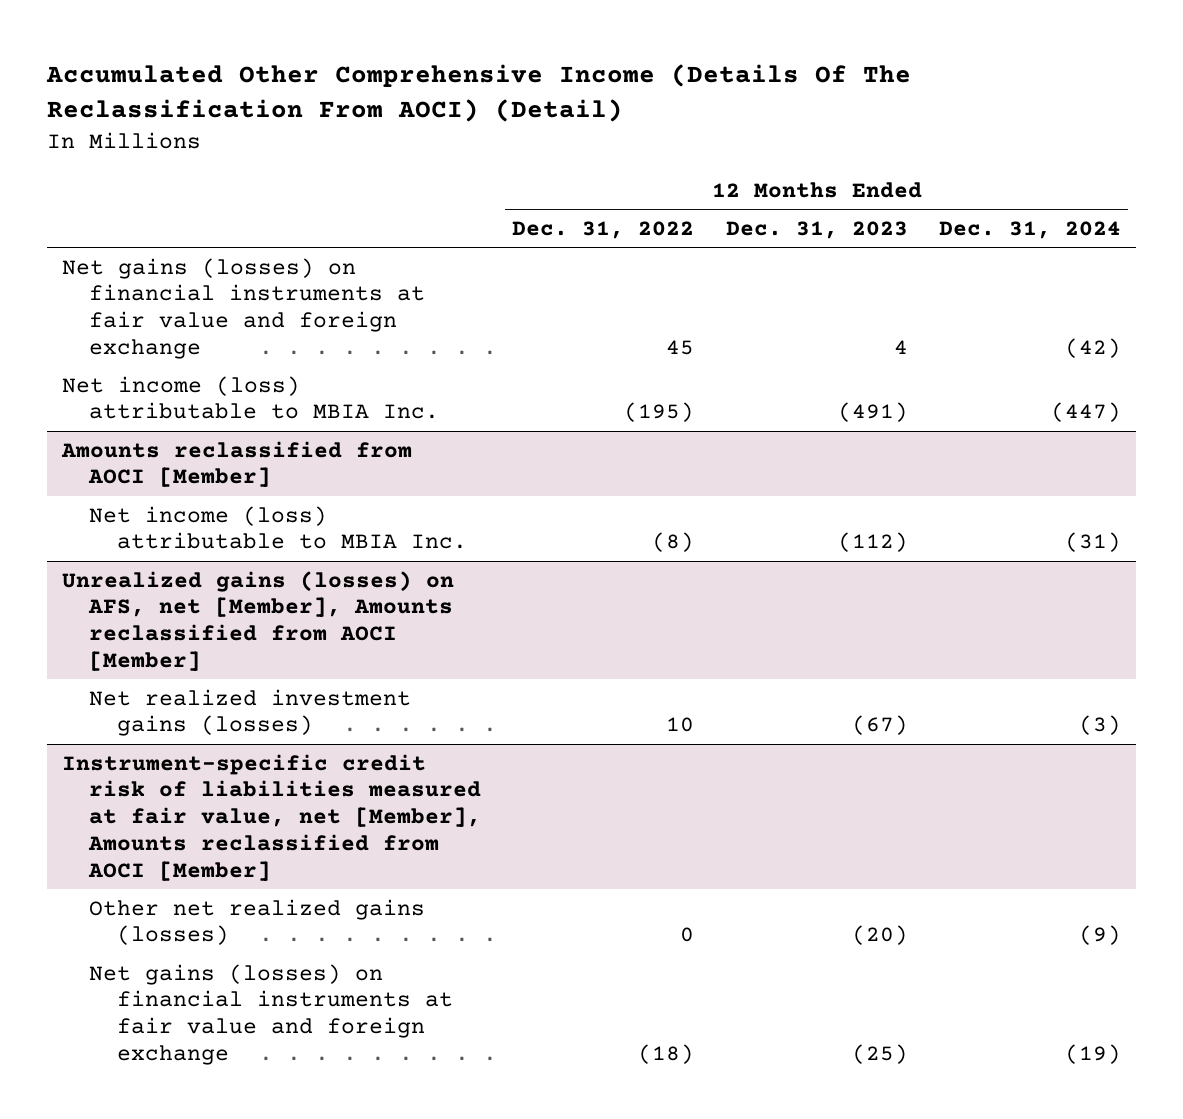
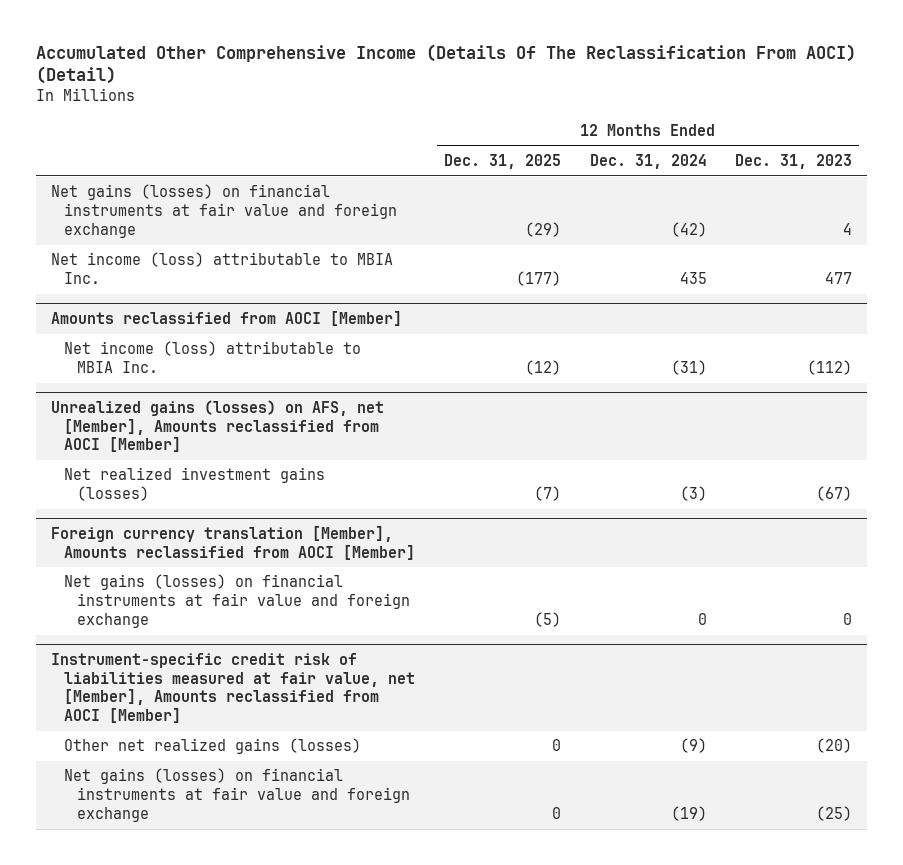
[512,220,695,239] Dec. 31, 2022 -> none
none -> [443,154,561,170] Dec. 31, 2025
[837,402,908,423] (491) -> [825,272,853,285] 477
[1050,402,1121,423] (447) -> [679,272,707,285] 435
none -> [50,525,416,560] Foreign currency translation [Member], Amounts reclassified from AOCI [Member]
none -> [64,574,411,628] Net gains (losses) on financial instruments at fair value and foreign exchange

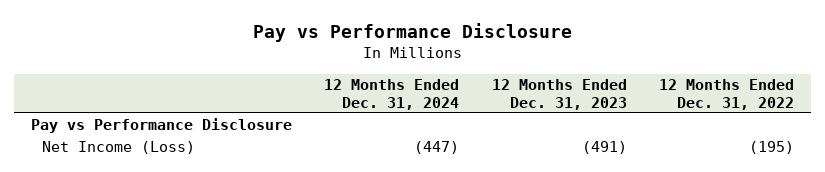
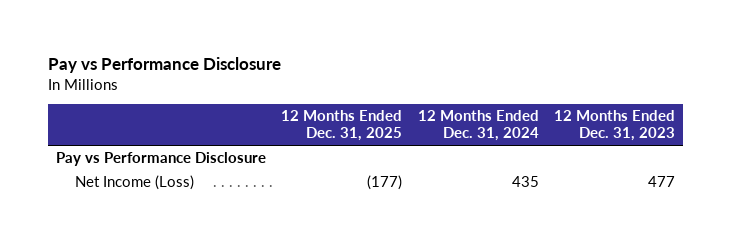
[659,79,795,110] 12 Months Ended Dec. 31, 2022 -> none
none -> [281,110,403,142] 12 Months Ended Dec. 31, 2025
[414,141,460,155] (447) -> [511,176,539,188] 435
[581,141,627,155] (491) -> [648,176,676,188] 477

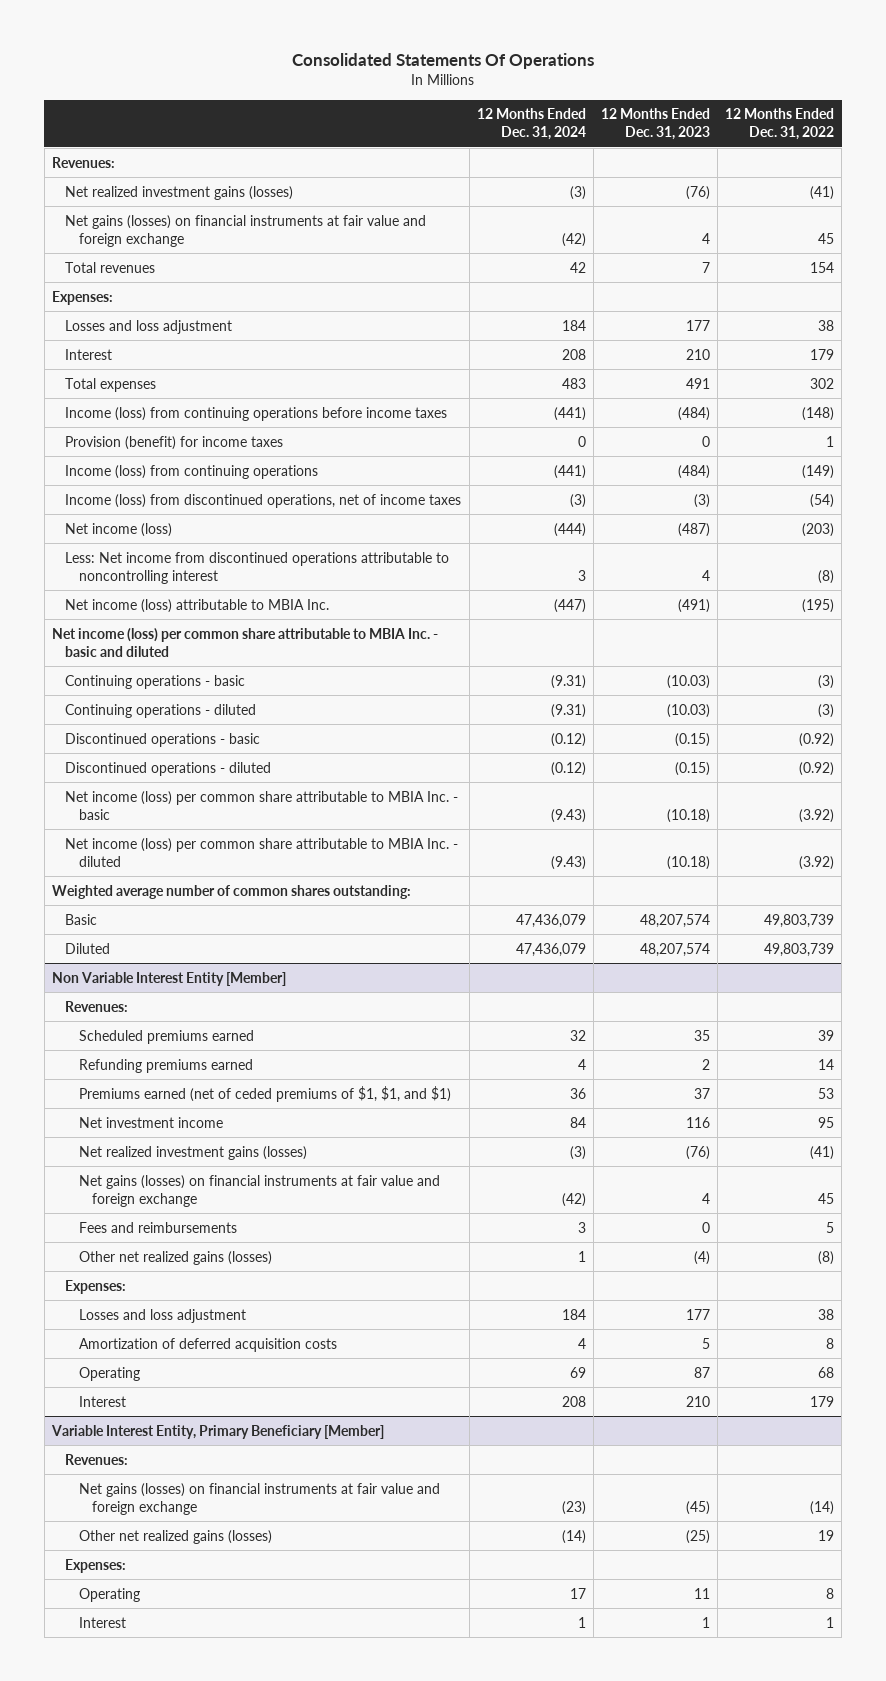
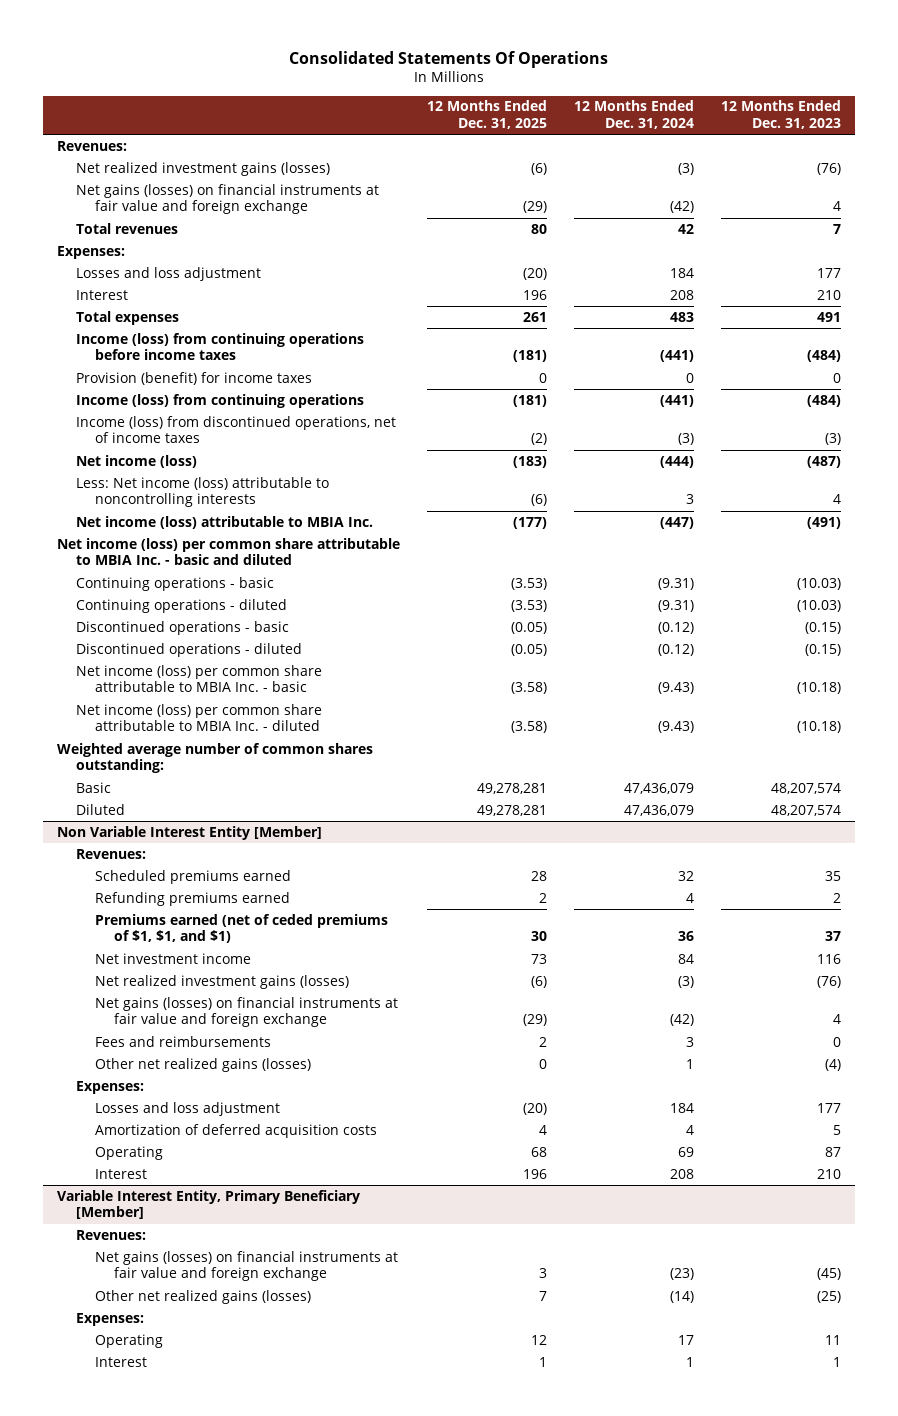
[725,108,835,141] 12 Months Ended Dec. 31, 2022 -> none
none -> [426,100,547,129] 12 Months Ended Dec. 31, 2025
[65,551,450,584] Less: Net income from discontinued operations attributable to noncontrolling interest -> [75,476,329,508] Less: Net income (loss) attributable to noncontrolling interests

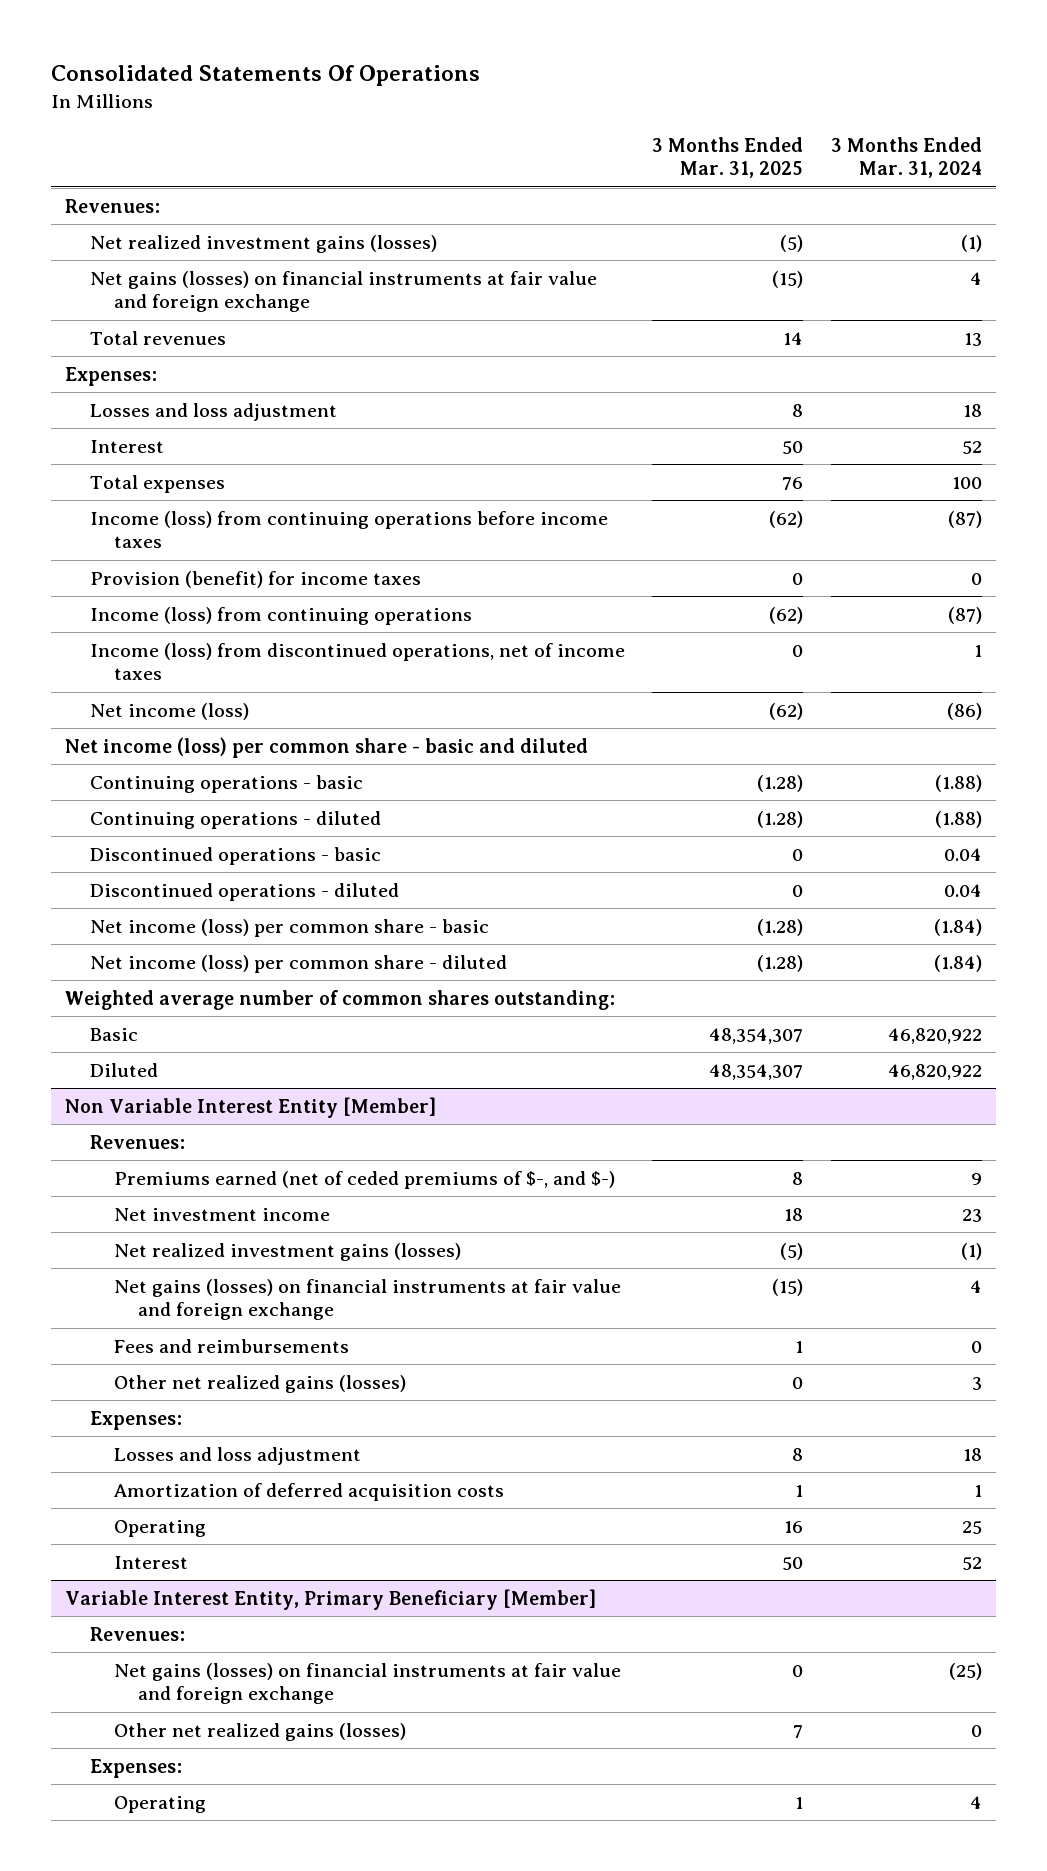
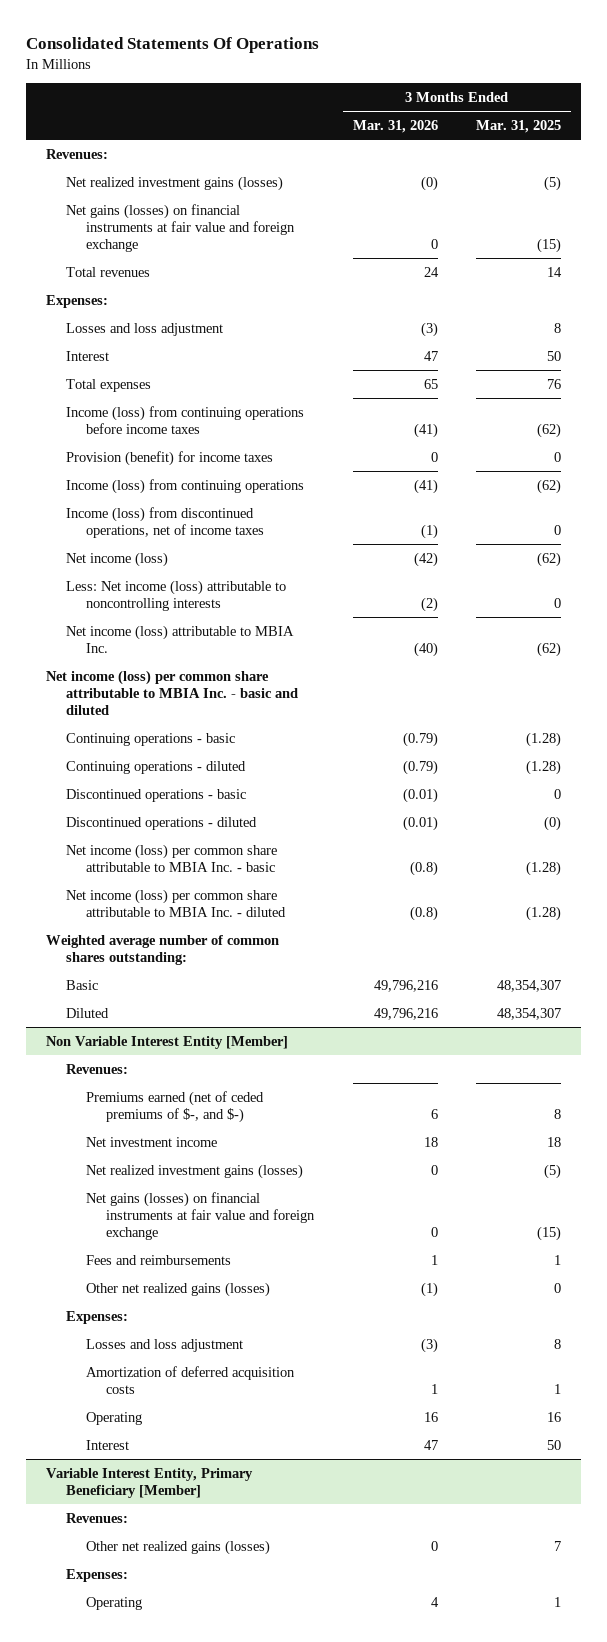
[830,136,982,179] 3 Months Ended Mar. 31, 2024 -> none
none -> [352,120,438,134] Mar. 31, 2026
none -> [65,579,286,611] Less: Net income (loss) attributable to noncontrolling interests
none -> [65,624,294,653] Net income (loss) attributable to MBIA Inc.
[65,736,589,758] Net income (loss) per common share - basic and diluted -> [45,669,298,715] Net income (loss) per common share attributable to MBIA Inc. - basic and diluted
[792,884,804,897] 0 -> [544,815,562,831] (0)
[89,918,489,937] Net income (loss) per common share - basic -> [65,843,277,872] Net income (loss) per common share attributable to MBIA Inc. - basic
[89,954,507,973] Net income (loss) per common share - diluted -> [65,888,286,917] Net income (loss) per common share attributable to MBIA Inc. - diluted
[113,1662,621,1705] Net gains (losses) on financial instruments at fair value and foreign exchange -> none

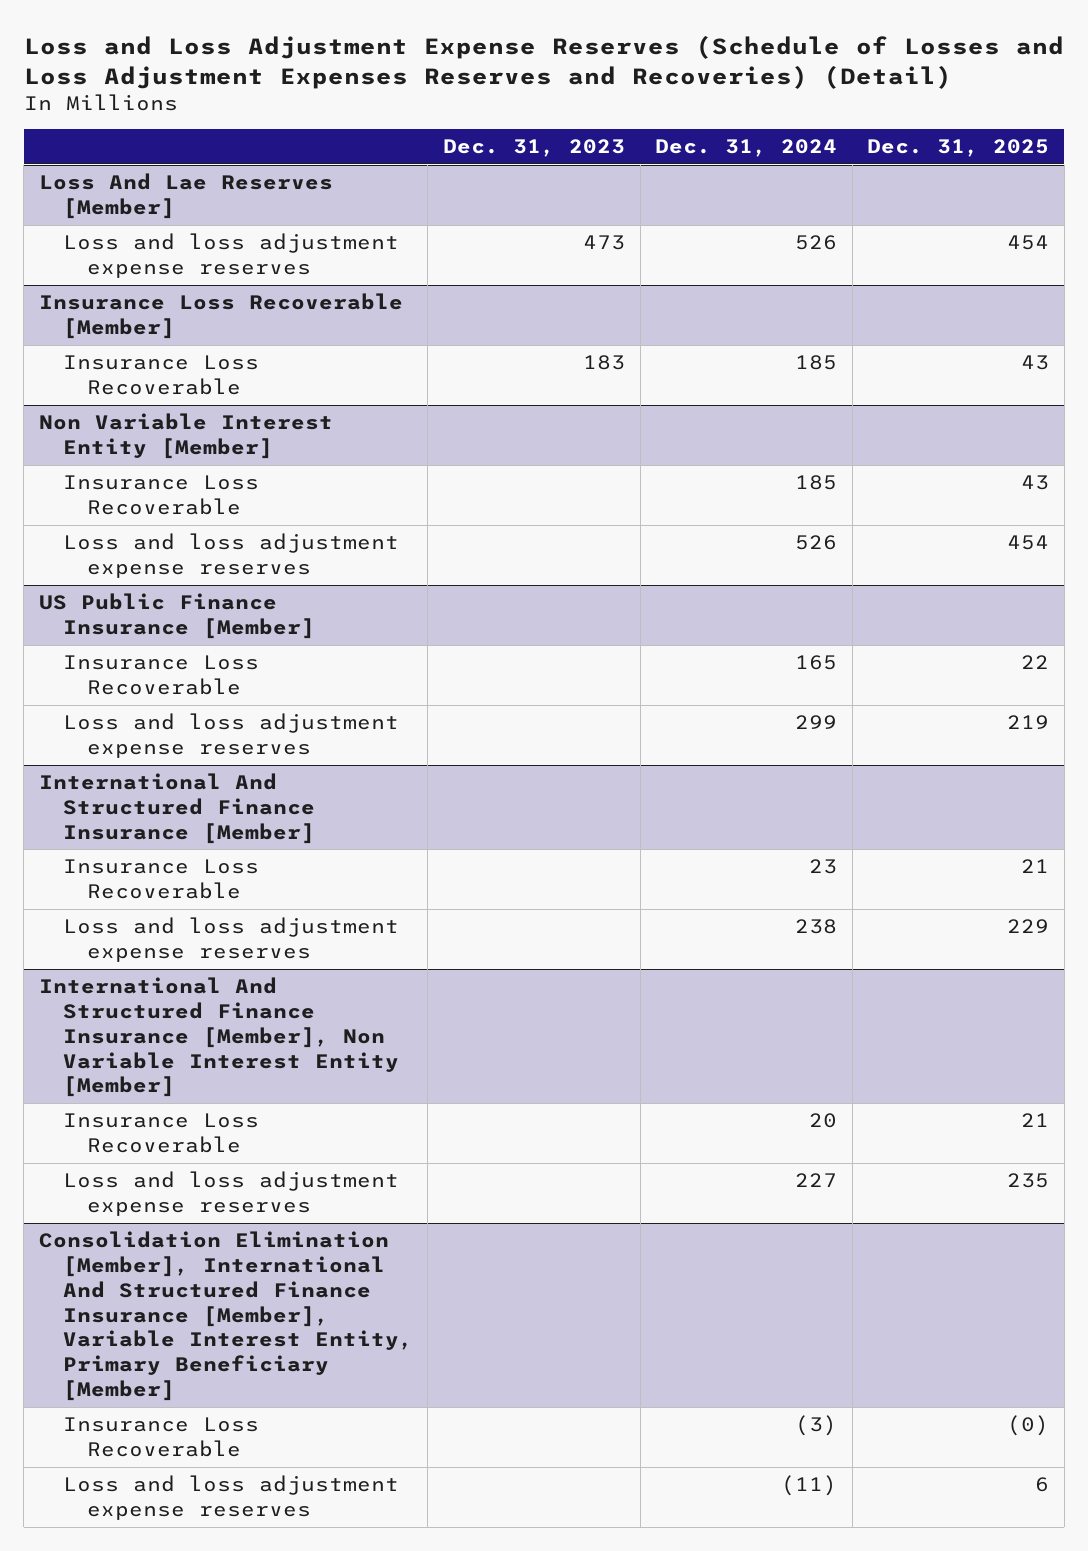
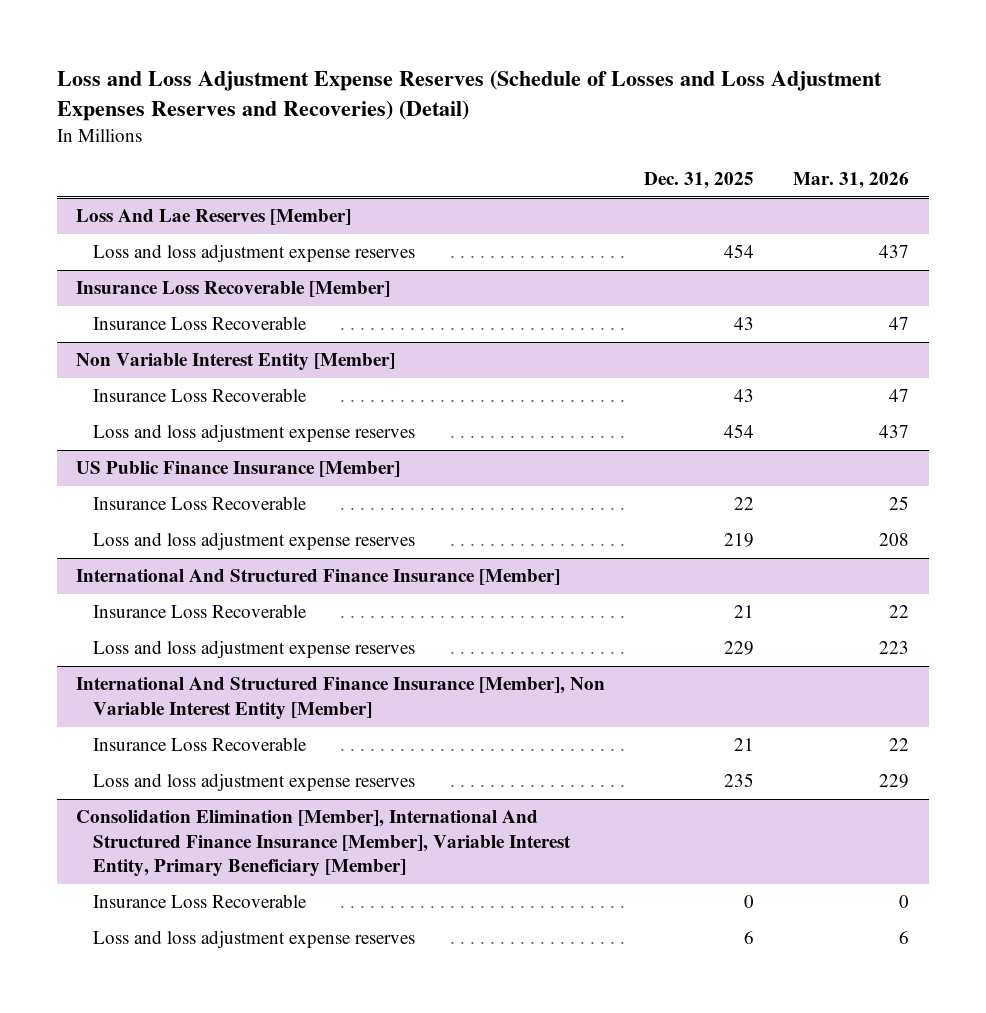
[442,139,625,158] Dec. 31, 2023 -> none
[655,139,838,158] Dec. 31, 2024 -> none
none -> [793,172,910,190] Mar. 31, 2026
[1007,1415,1050,1437] (0) -> [744,895,755,909] 0

